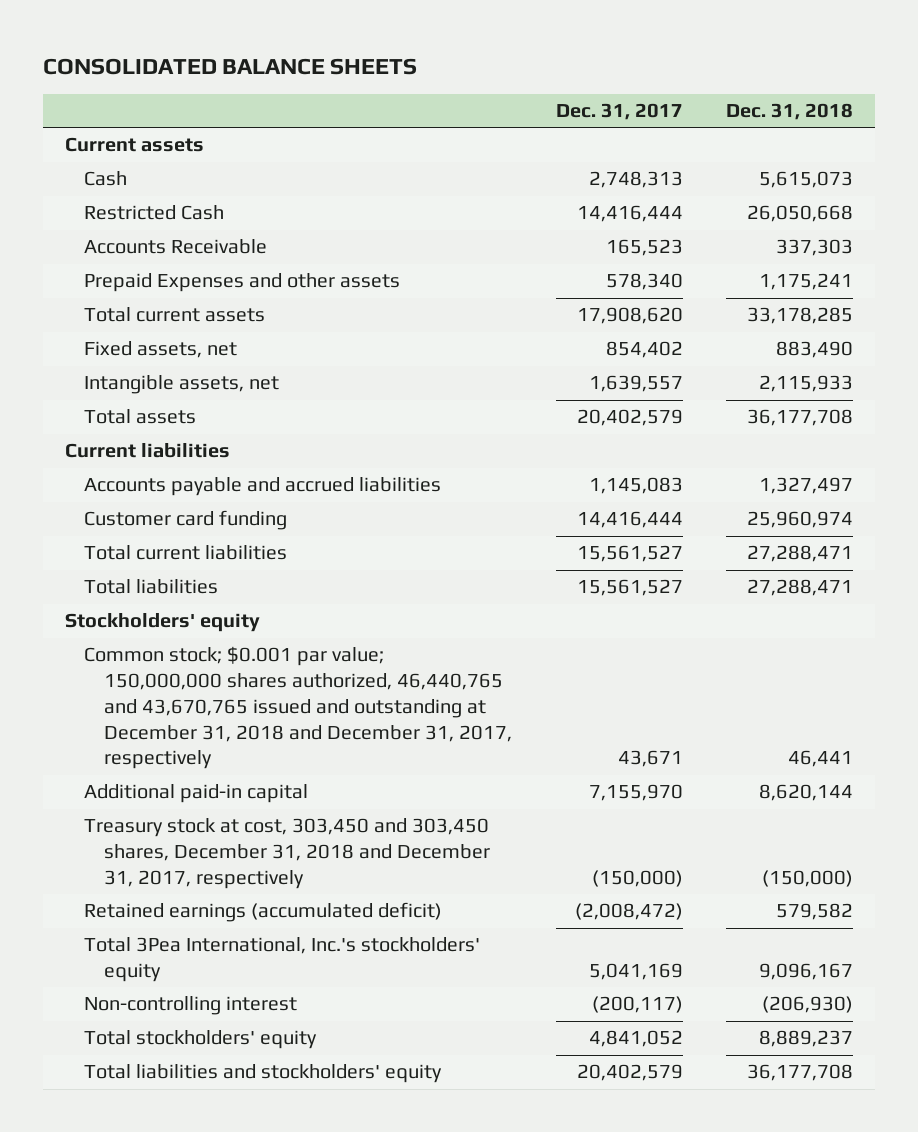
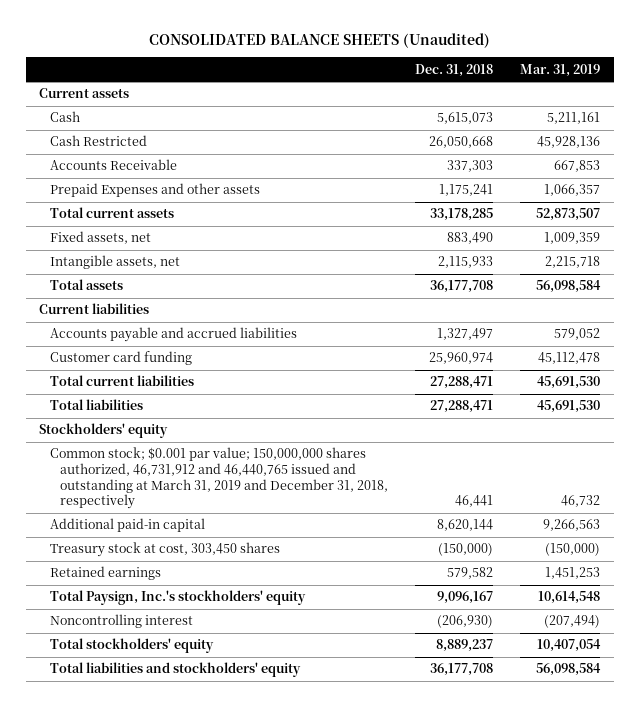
[42,57,417,75] CONSOLIDATED BALANCE SHEETS -> [148,32,490,48] CONSOLIDATED BALANCE SHEETS (Unaudited)
[555,102,683,120] Dec. 31, 2017 -> none
none -> [520,63,601,77] Mar. 31, 2019
[84,205,225,221] Restricted Cash -> [49,135,147,147] Cash Restricted
[84,646,512,770] Common stock; $0.001 par value; 150,000,000 shares authorized, 46,440,765 and 43,670,765 issued and outstanding at December 31, 2018 and December 31, 2017, respectively -> [49,447,389,510] Common stock; $0.001 par value; 150,000,000 shares authorized, 46,731,912 and 46,440,765 issued and outstanding at March 31, 2019 and December 31, 2018, respectively
[84,818,490,889] Treasury stock at cost, 303,450 and 303,450 shares, December 31, 2018 and December 31, 2017, respectively -> [49,542,280,558] Treasury stock at cost, 303,450 shares
[84,902,443,923] Retained earnings (accumulated deficit) -> [49,566,161,581] Retained earnings
[84,937,481,983] Total 3Pea International, Inc.'s stockholders' equity -> [49,590,306,606] Total Paysign, Inc.'s stockholders' equity
[84,996,298,1016] Non-controlling interest -> [49,614,193,629] Noncontrolling interest

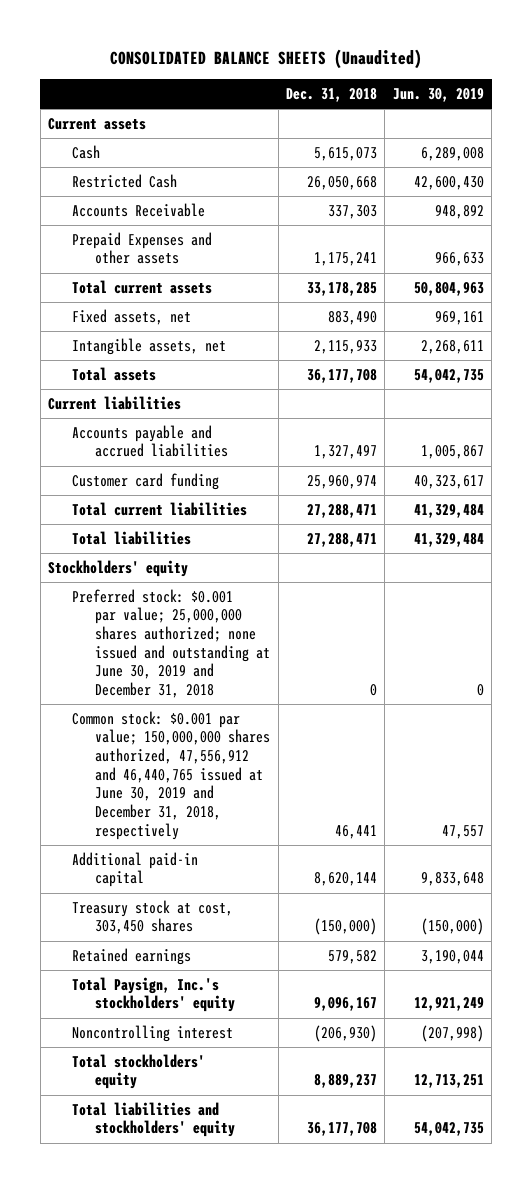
[520,63,601,77] Mar. 31, 2019 -> none
none -> [392,88,484,103] Jun. 30, 2019
[49,135,147,147] Cash Restricted -> [71,173,177,188] Restricted Cash
none -> [71,588,271,699] Preferred stock: $0.001 par value; 25,000,000 shares authorized; none issued and outstanding at June 30, 2019 and December 31, 2018
[49,447,389,510] Common stock; $0.001 par value; 150,000,000 shares authorized, 46,731,912 and 46,440,765 issued and outstanding at March 31, 2019 and December 31, 2018, respectively -> [71,710,271,840] Common stock: $0.001 par value; 150,000,000 shares authorized, 47,556,912 and 46,440,765 issued at June 30, 2019 and December 31, 2018, respectively

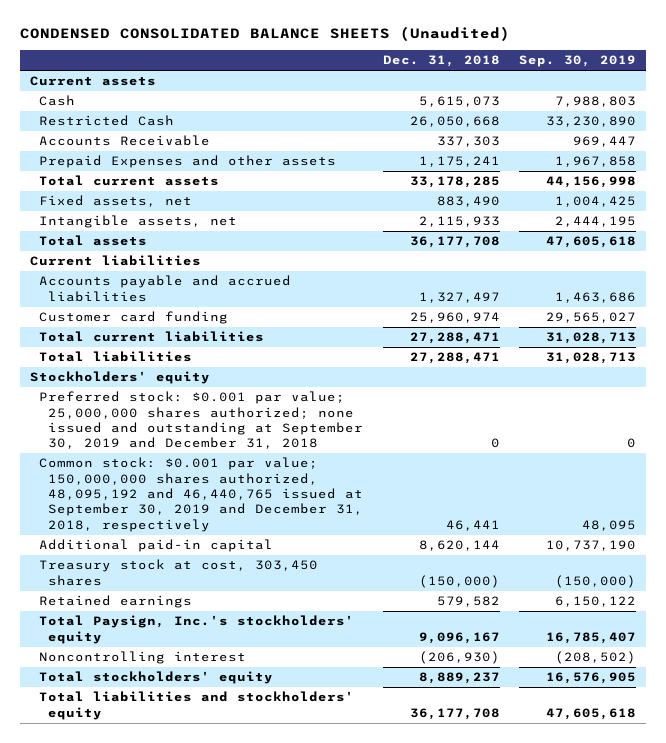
[110,48,423,69] CONSOLIDATED BALANCE SHEETS (Unaudited) -> [19,25,510,41] CONDENSED CONSOLIDATED BALANCE SHEETS (Unaudited)
[392,88,484,103] Jun. 30, 2019 -> none
none -> [519,55,637,68] Sep. 30, 2019
[71,588,271,699] Preferred stock: $0.001 par value; 25,000,000 shares authorized; none issued and outstanding at June 30, 2019 and December 31, 2018 -> [38,391,363,450] Preferred stock: $0.001 par value; 25,000,000 shares authorized; none issued and outstanding at September 30, 2019 and December 31, 2018
[71,710,271,840] Common stock: $0.001 par value; 150,000,000 shares authorized, 47,556,912 and 46,440,765 issued at June 30, 2019 and December 31, 2018, respectively -> [38,457,363,532] Common stock: $0.001 par value; 150,000,000 shares authorized, 48,095,192 and 46,440,765 issued at September 30, 2019 and December 31, 2018, respectively

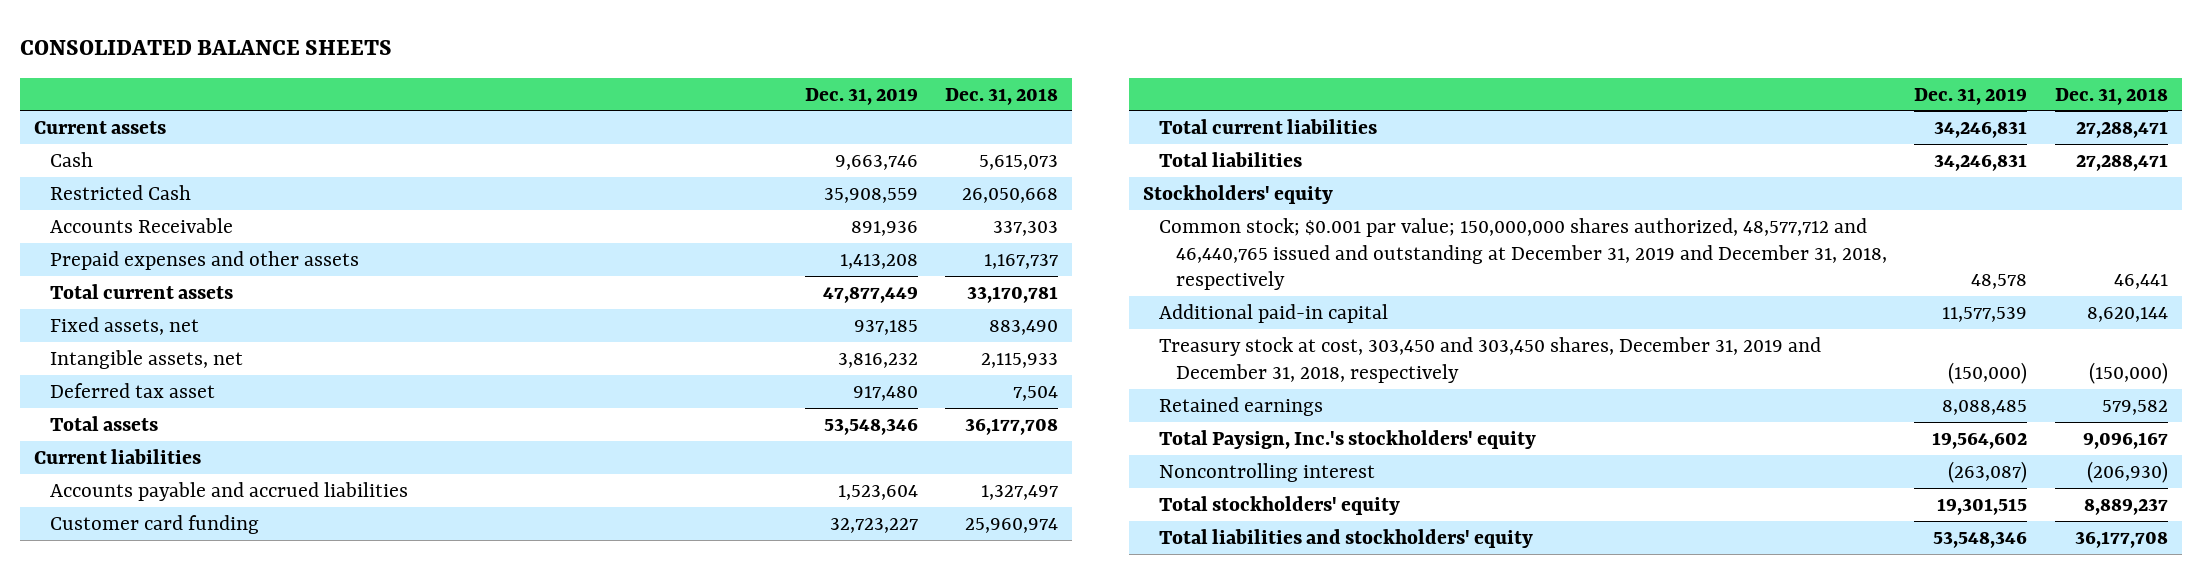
[19,25,510,41] CONDENSED CONSOLIDATED BALANCE SHEETS (Unaudited) -> [19,39,392,55] CONSOLIDATED BALANCE SHEETS
[519,55,637,68] Sep. 30, 2019 -> none
none -> [804,87,918,105] Dec. 31, 2019
[38,155,336,169] Prepaid Expenses and other assets -> [49,250,359,270] Prepaid expenses and other assets
[418,156,500,168] 1,175,241 -> [984,253,1059,269] 1,167,737
[409,176,500,189] 33,178,285 -> [967,285,1059,303] 33,170,781
none -> [49,382,215,398] Deferred tax asset
[38,391,363,450] Preferred stock: $0.001 par value; 25,000,000 shares authorized; none issued and outstanding at September 30, 2019 and December 31, 2018 -> none
[38,457,363,532] Common stock: $0.001 par value; 150,000,000 shares authorized, 48,095,192 and 46,440,765 issued at September 30, 2019 and December 31, 2018, respectively -> [1159,217,1887,291] Common stock; $0.001 par value; 150,000,000 shares authorized, 48,577,712 and 46,440,765 issued and outstanding at December 31, 2019 and December 31, 2018, respectively
[38,559,318,586] Treasury stock at cost, 303,450 shares -> [1159,336,1822,383] Treasury stock at cost, 303,450 and 303,450 shares, December 31, 2019 and December 31, 2018, respectively

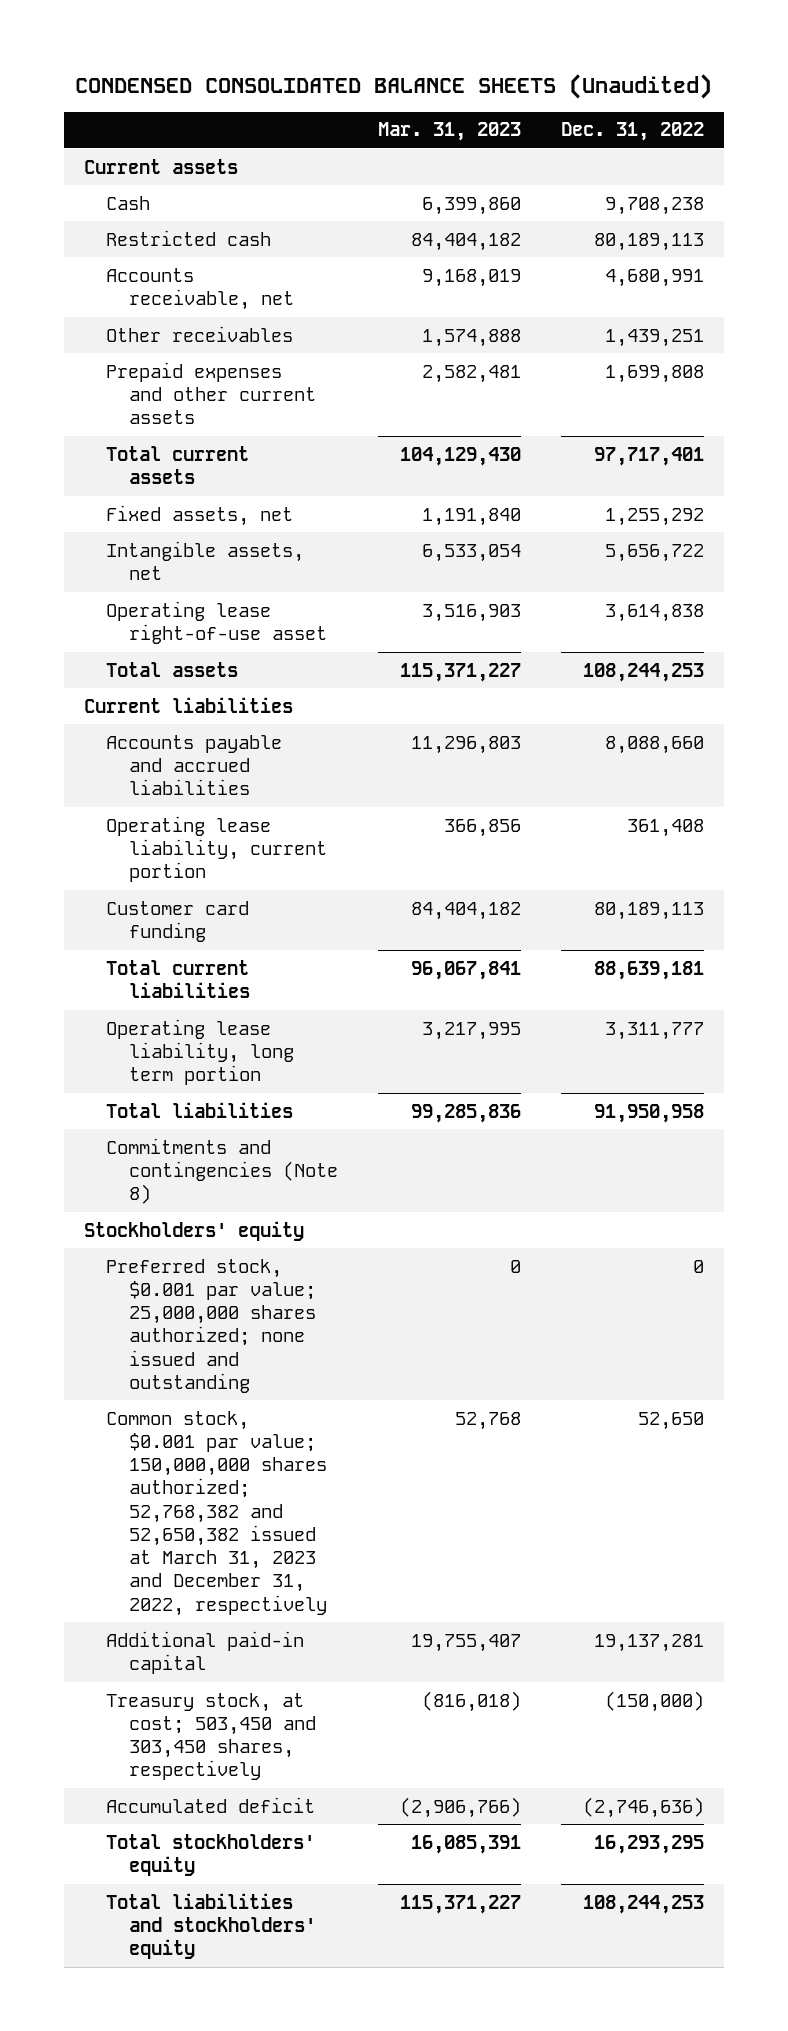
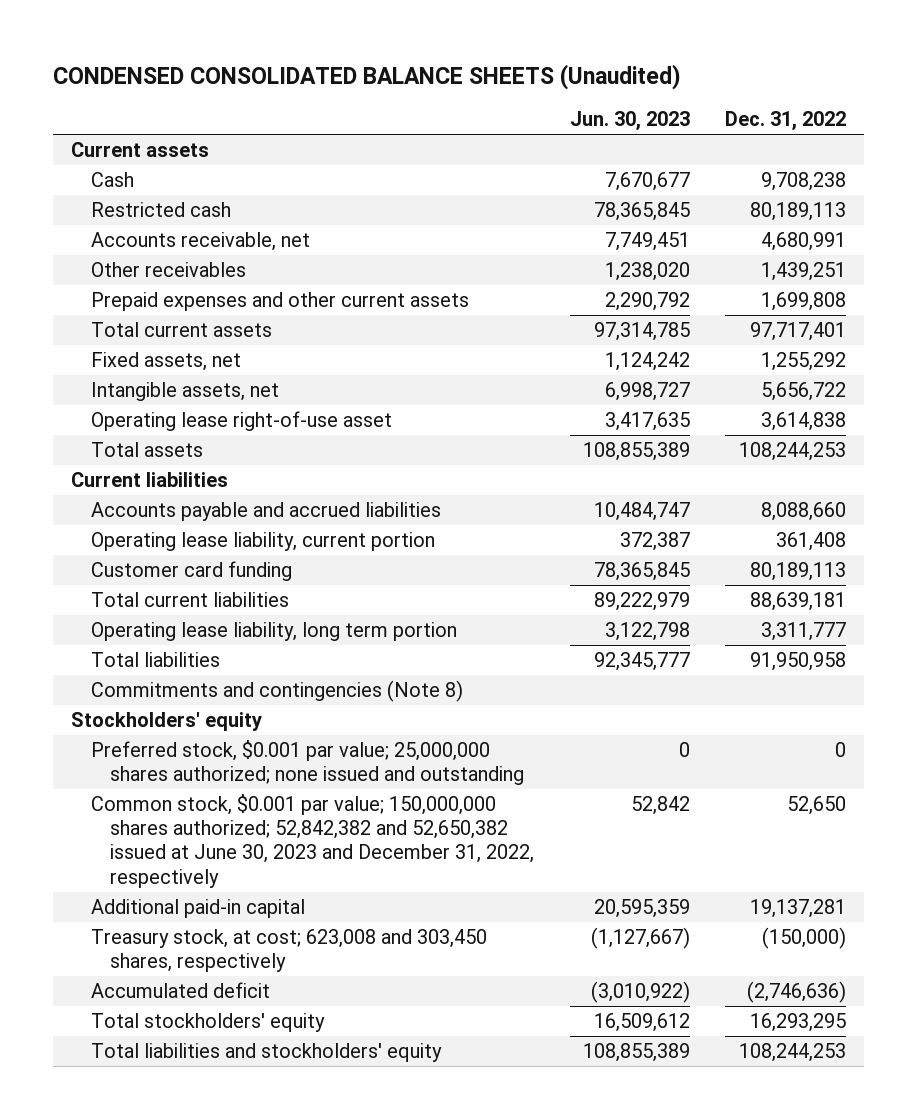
[377,122,521,142] Mar. 31, 2023 -> none
none -> [569,111,690,132] Jun. 30, 2023
[106,1410,327,1616] Common stock, $0.001 par value; 150,000,000 shares authorized; 52,768,382 and 52,650,382 issued at March 31, 2023 and December 31, 2022, respectively -> [90,793,535,888] Common stock, $0.001 par value; 150,000,000 shares authorized; 52,842,382 and 52,650,382 issued at June 30, 2023 and December 31, 2022, respectively
[106,1692,316,1781] Treasury stock, at cost; 503,450 and 303,450 shares, respectively -> [90,928,487,973] Treasury stock, at cost; 623,008 and 303,450 shares, respectively

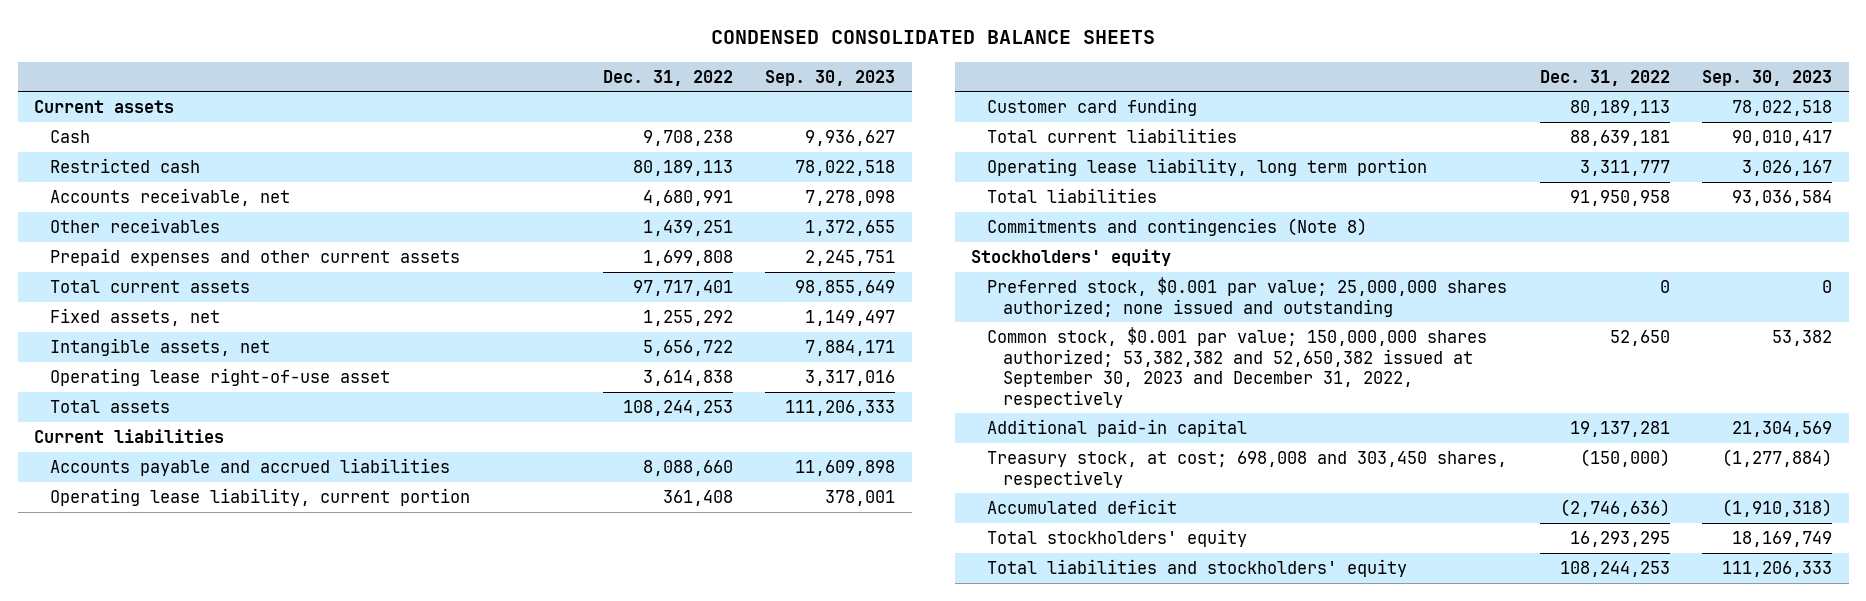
[53,64,682,91] CONDENSED CONSOLIDATED BALANCE SHEETS (Unaudited) -> [711,30,1156,45] CONDENSED CONSOLIDATED BALANCE SHEETS
[569,111,690,132] Jun. 30, 2023 -> none
none -> [765,69,896,86] Sep. 30, 2023
[90,793,535,888] Common stock, $0.001 par value; 150,000,000 shares authorized; 52,842,382 and 52,650,382 issued at June 30, 2023 and December 31, 2022, respectively -> [986,327,1487,408] Common stock, $0.001 par value; 150,000,000 shares authorized; 53,382,382 and 52,650,382 issued at September 30, 2023 and December 31, 2022, respectively
[90,928,487,973] Treasury stock, at cost; 623,008 and 303,450 shares, respectively -> [986,451,1507,488] Treasury stock, at cost; 698,008 and 303,450 shares, respectively

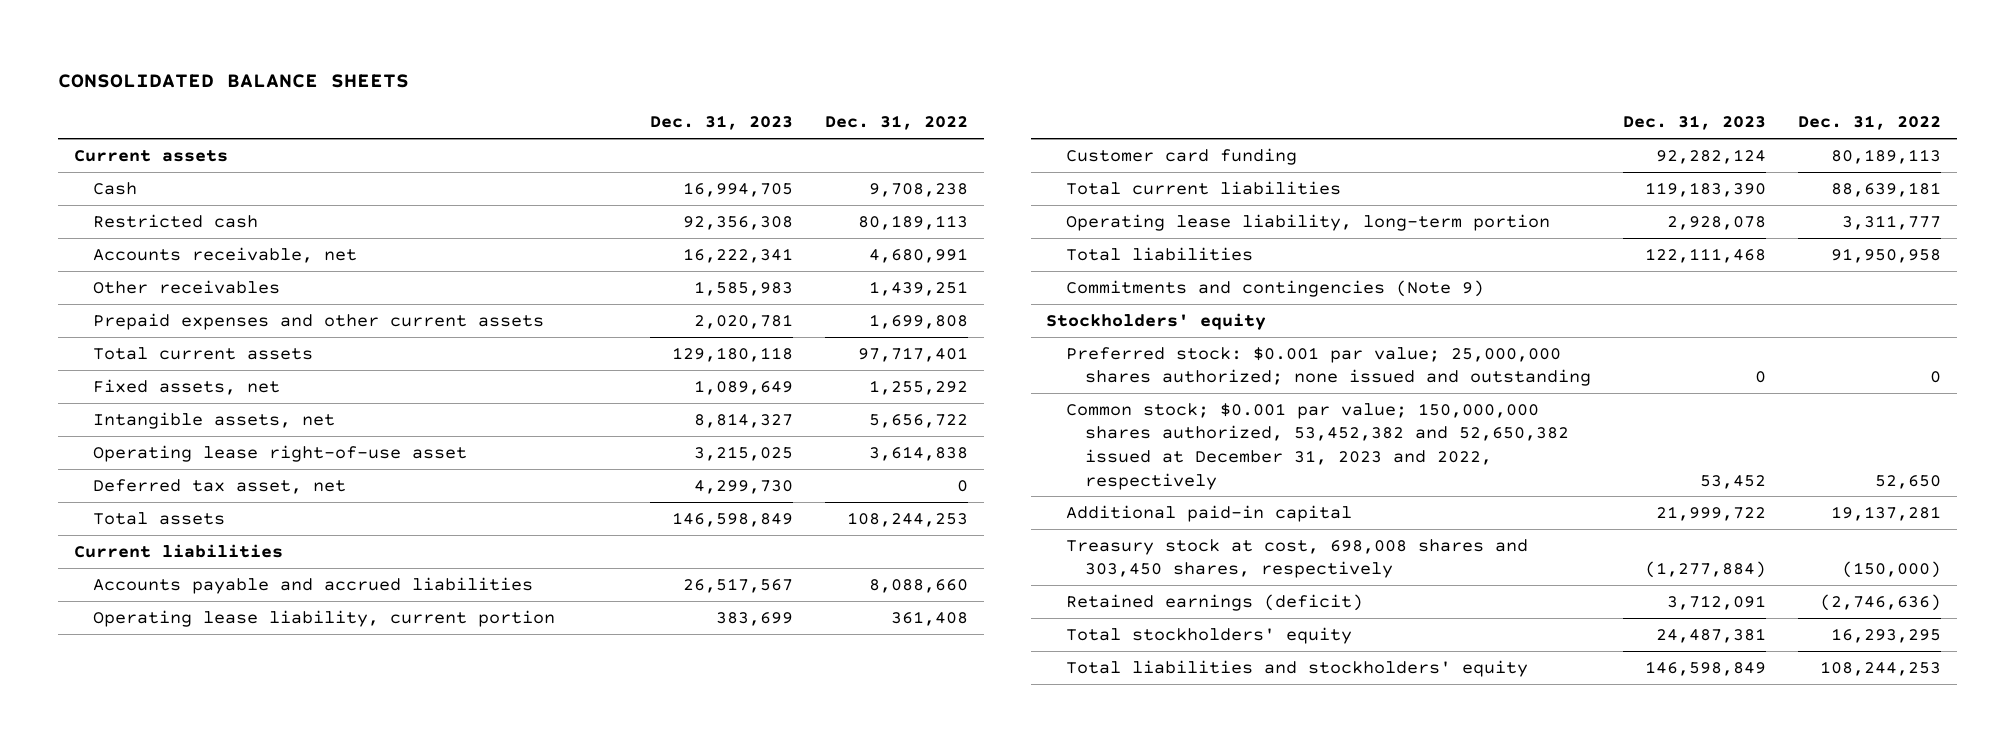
[711,30,1156,45] CONDENSED CONSOLIDATED BALANCE SHEETS -> [57,73,409,88] CONSOLIDATED BALANCE SHEETS
[765,69,896,86] Sep. 30, 2023 -> none
none -> [650,115,794,131] Dec. 31, 2023
none -> [93,478,347,494] Deferred tax asset, net
[986,158,1427,177] Operating lease liability, long term portion -> [1065,213,1550,231] Operating lease liability, long-term portion
[986,218,1367,237] Commitments and contingencies (Note 8) -> [1065,279,1484,297] Commitments and contingencies (Note 9)
[986,277,1507,317] Preferred stock, $0.001 par value; 25,000,000 shares authorized; none issued and outstanding -> [1065,346,1592,387] Preferred stock: $0.001 par value; 25,000,000 shares authorized; none issued and outstanding
[986,327,1487,408] Common stock, $0.001 par value; 150,000,000 shares authorized; 53,382,382 and 52,650,382 issued at September 30, 2023 and December 31, 2022, respectively -> [1065,402,1570,490] Common stock; $0.001 par value; 150,000,000 shares authorized, 53,452,382 and 52,650,382 issued at December 31, 2023 and 2022, respectively
[986,451,1507,488] Treasury stock, at cost; 698,008 and 303,450 shares, respectively -> [1065,538,1528,579] Treasury stock at cost, 698,008 shares and 303,450 shares, respectively
[986,499,1177,515] Accumulated deficit -> [1065,593,1363,611] Retained earnings (deficit)

